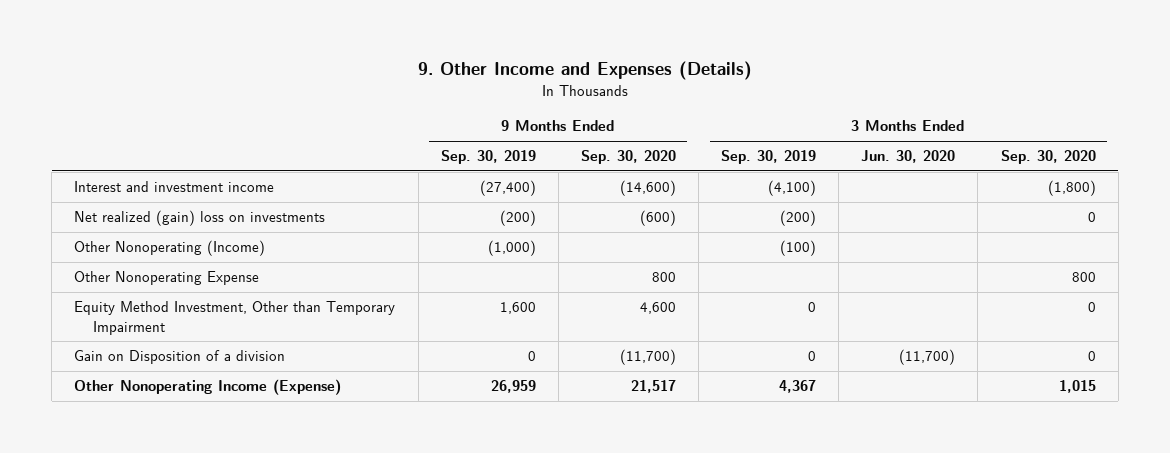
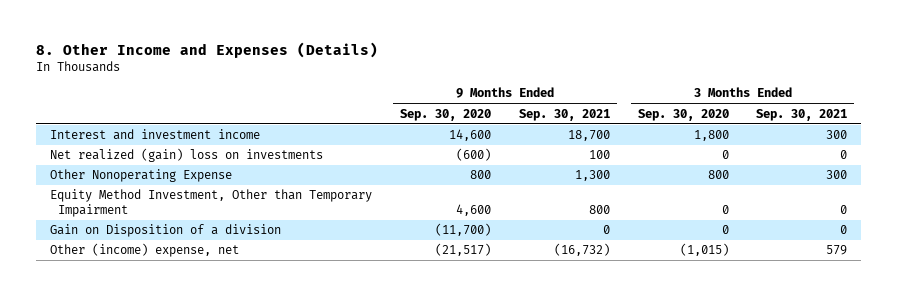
[417,61,752,81] 9. Other Income and Expenses (Details) -> [35,41,378,58] 8. Other Income and Expenses (Details)
[440,150,536,165] Sep. 30, 2019 -> none
[721,150,817,165] Sep. 30, 2019 -> none
[861,150,956,164] Jun. 30, 2020 -> none
none -> [518,108,610,121] Sep. 30, 2021
none -> [756,108,848,121] Sep. 30, 2021
[619,180,676,197] (14,600) -> [448,129,491,142] 14,600
[1047,180,1096,197] (1,800) -> [693,130,729,142] 1,800
[74,240,266,257] Other Nonoperating (Income) -> none
[74,379,342,396] Other Nonoperating Income (Expense) -> [49,243,239,258] Other (income) expense, net
[630,380,676,394] 21,517 -> [434,243,491,257] (21,517)
[1058,380,1096,394] 1,015 -> [679,243,729,257] (1,015)

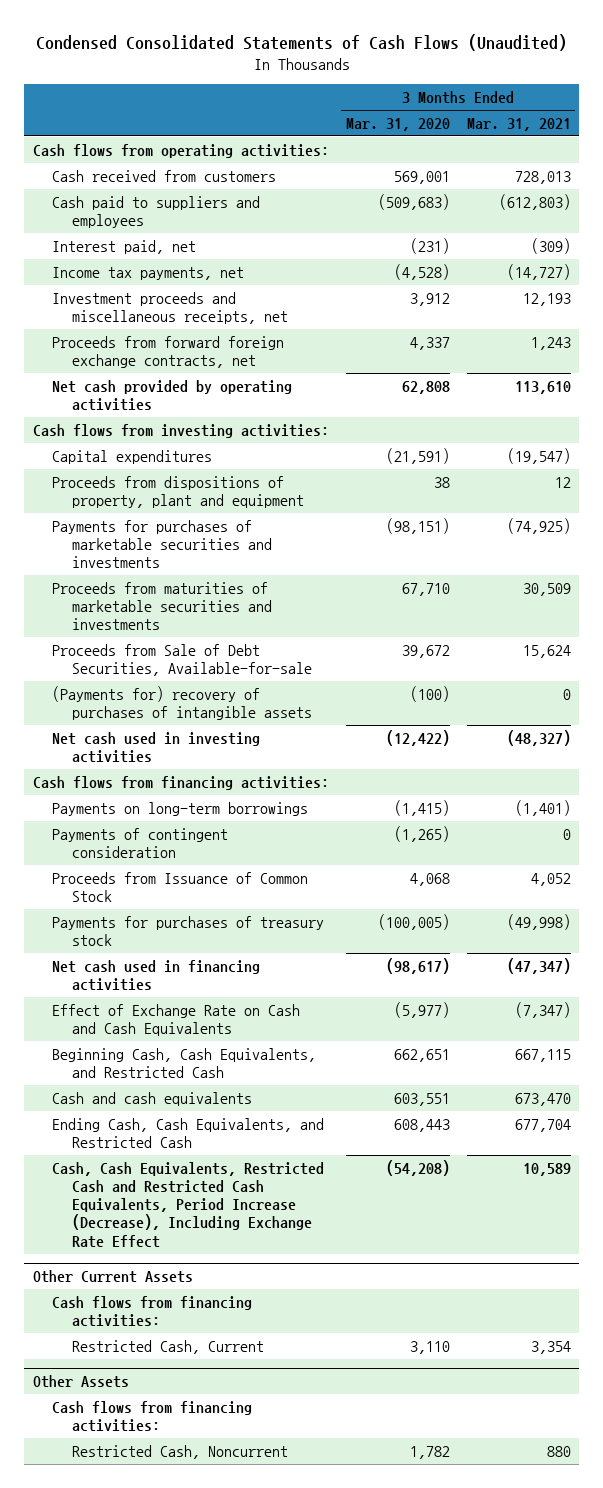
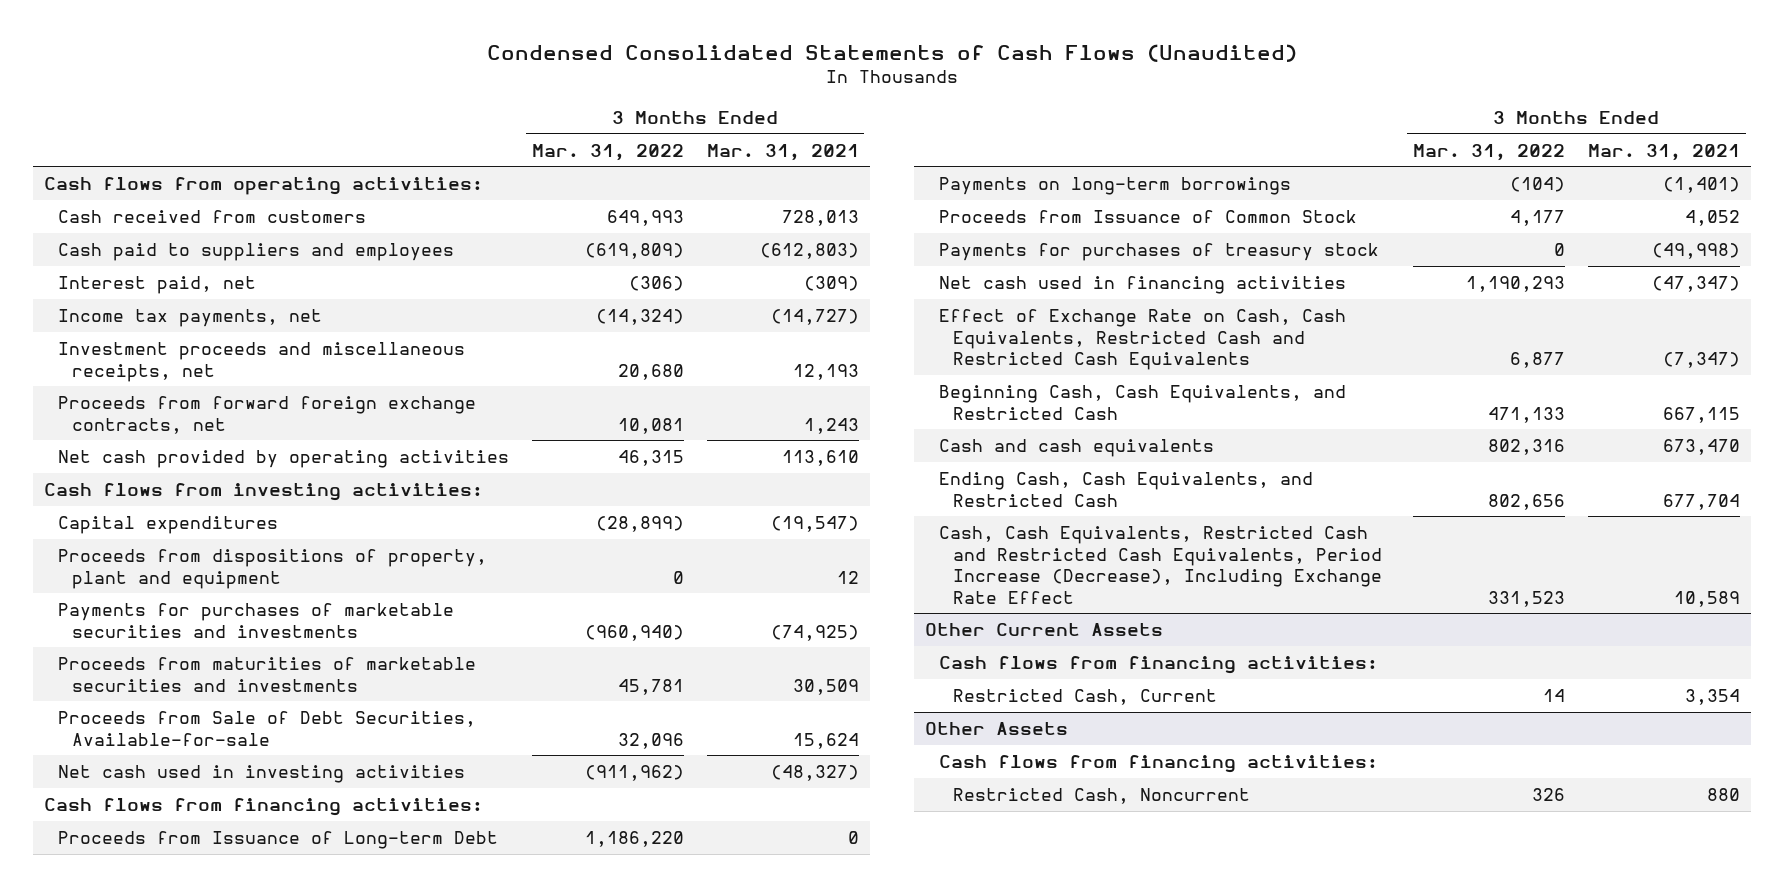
[345,117,450,131] Mar. 31, 2020 -> none
none -> [531,143,684,161] Mar. 31, 2022
[52,685,313,721] (Payments for) recovery of purchases of intangible assets -> none
none -> [57,830,498,849] Proceeds from Issuance of Long-term Debt
[52,827,229,859] Payments of contingent consideration -> none
[52,1003,301,1037] Effect of Exchange Rate on Cash and Cash Equivalents -> [939,308,1347,371] Effect of Exchange Rate on Cash, Cash Equivalents, Restricted Cash and Restricted Cash Equivalents

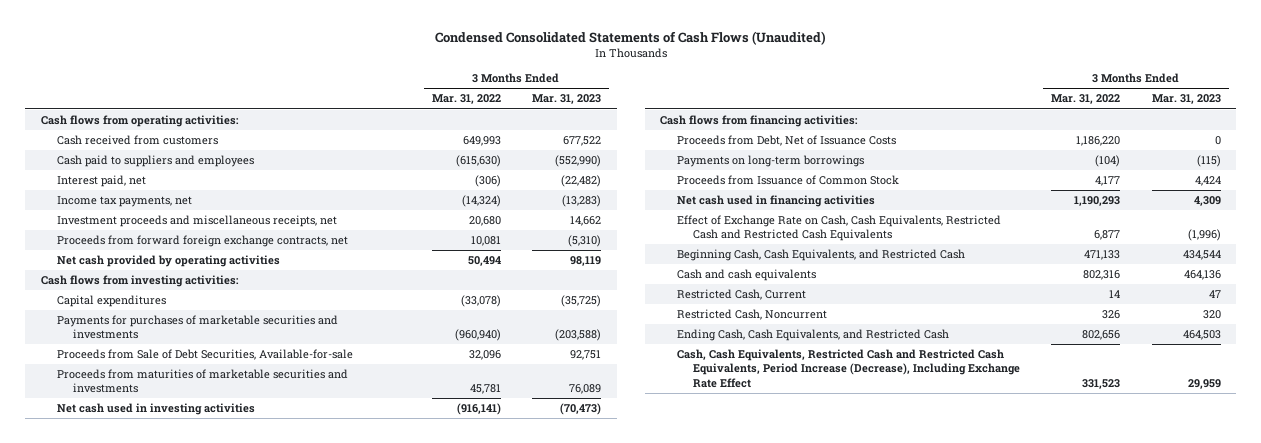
[706,143,859,161] Mar. 31, 2021 -> none
none -> [532,94,602,105] Mar. 31, 2023
[584,242,684,259] (619,809) -> [455,155,501,168] (615,630)
[617,449,684,466] 46,315 -> [467,256,501,267] 50,494
[57,548,487,589] Proceeds from dispositions of property, plant and equipment -> none
[595,515,684,532] (28,899) -> [460,295,501,308] (33,078)
[57,656,476,692] Proceeds from maturities of marketable securities and investments -> [56,369,348,394] Proceeds from maturities of marketable securities and investments
[584,764,684,781] (911,962) -> [456,403,501,416] (916,141)
[57,830,498,849] Proceeds from Issuance of Long-term Debt -> [676,135,896,147] Proceeds from Debt, Net of Issuance Costs
[939,242,1380,261] Payments for purchases of treasury stock -> none
[925,622,1164,636] Other Current Assets -> none
[939,655,1379,674] Cash flows from financing activities: -> none
[925,721,1069,735] Other Assets -> none
[939,754,1379,773] Cash flows from financing activities: -> none
[939,471,1314,507] Ending Cash, Cash Equivalents, and Restricted Cash -> [676,329,949,342] Ending Cash, Cash Equivalents, and Restricted Cash
[939,525,1382,604] Cash, Cash Equivalents, Restricted Cash and Restricted Cash Equivalents, Period Increase (Decrease), Including Exchange Rate Effect -> [676,349,1020,388] Cash, Cash Equivalents, Restricted Cash and Restricted Cash Equivalents, Period Increase (Decrease), Including Exchange Rate Effect

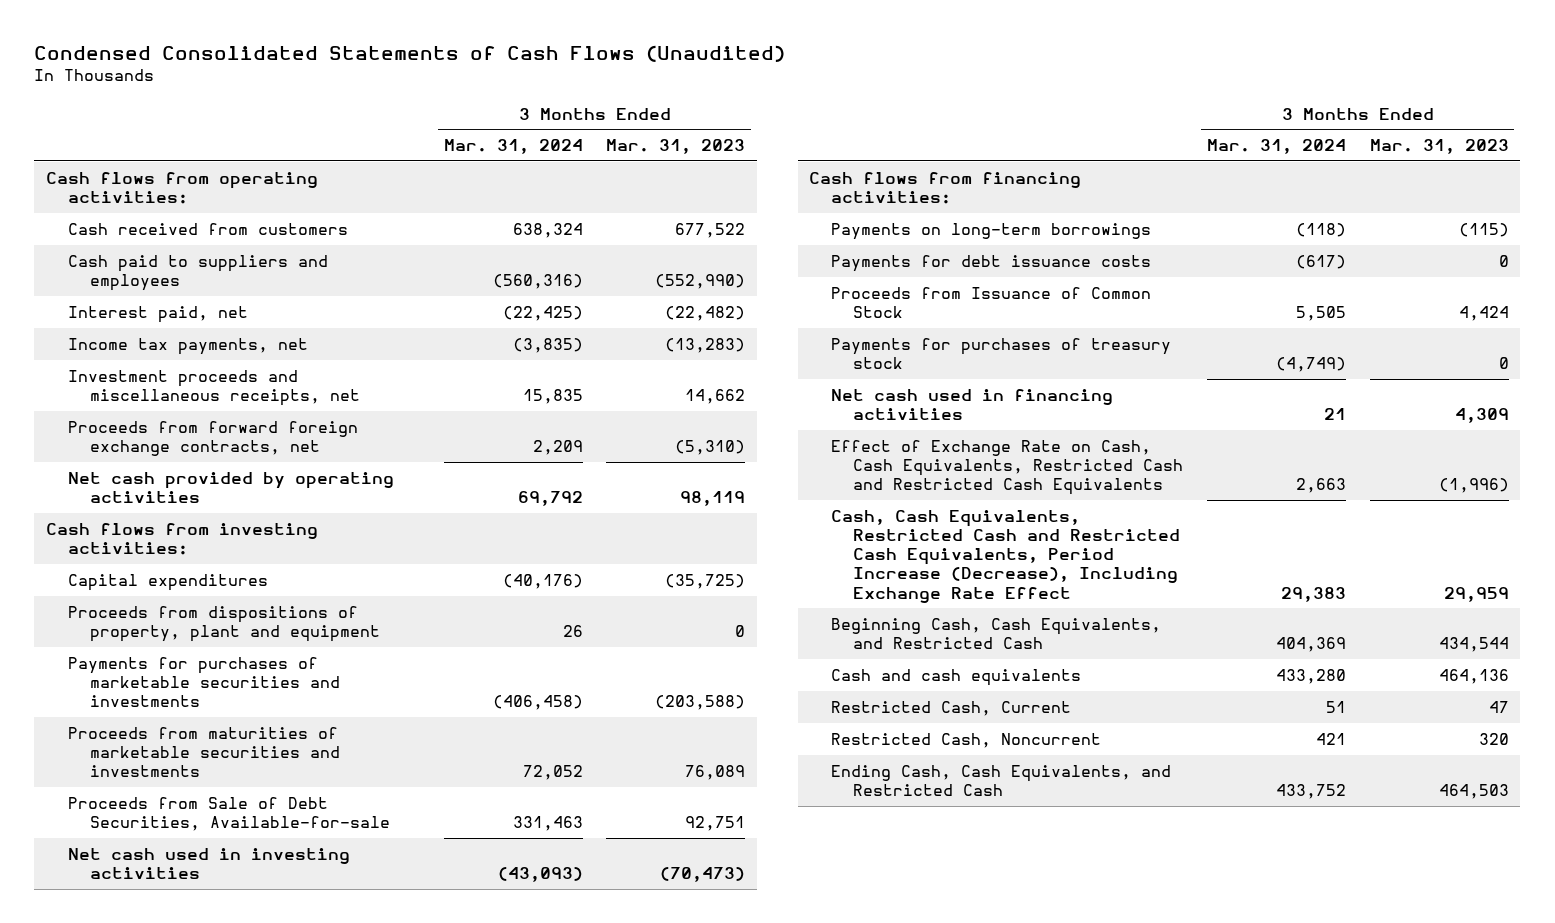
[431,94,501,105] Mar. 31, 2022 -> none
none -> [443,139,583,155] Mar. 31, 2024
none -> [68,605,381,643] Proceeds from dispositions of property, plant and equipment
[56,349,353,361] Proceeds from Sale of Debt Securities, Available-for-sale -> [68,796,391,832] Proceeds from Sale of Debt Securities, Available-for-sale
[676,135,896,147] Proceeds from Debt, Net of Issuance Costs -> none
none -> [831,254,1152,272] Payments for debt issuance costs
none -> [831,337,1172,370] Payments for purchases of treasury stock
[676,349,1020,388] Cash, Cash Equivalents, Restricted Cash and Restricted Cash Equivalents, Period Increase (Decrease), Including Exchange Rate Effect -> [831,509,1181,603] Cash, Cash Equivalents, Restricted Cash and Restricted Cash Equivalents, Period Increase (Decrease), Including Exchange Rate Effect

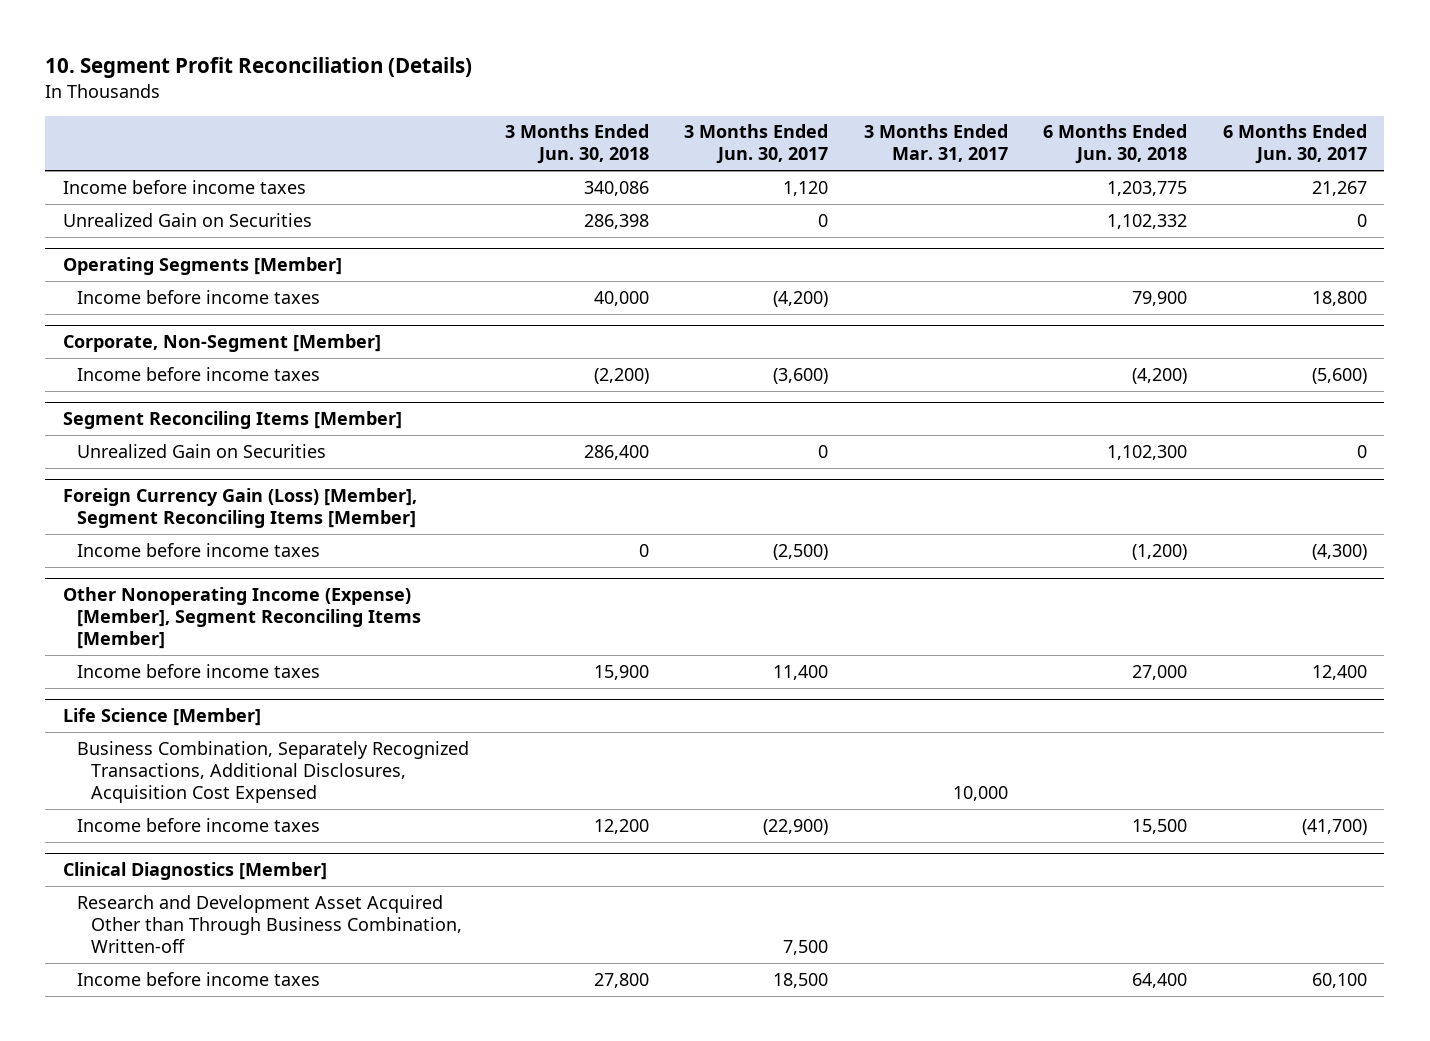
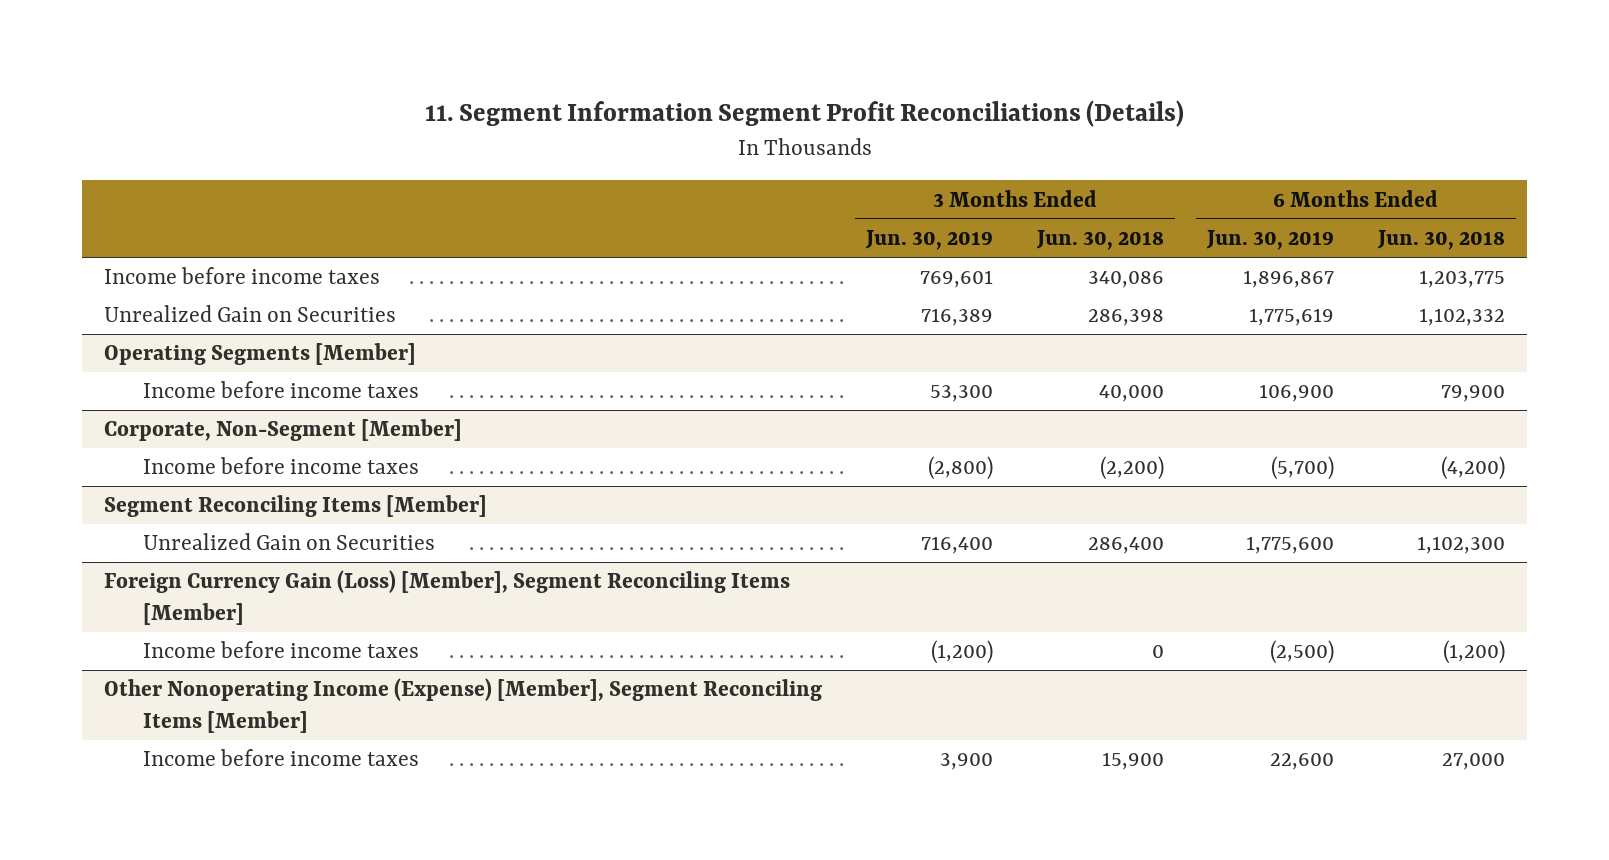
[45,57,473,79] 10. Segment Profit Reconciliation (Details) -> [424,100,1184,128] 11. Segment Information Segment Profit Reconciliations (Details)
[684,124,829,165] 3 Months Ended Jun. 30, 2017 -> none
[863,124,1008,163] 3 Months Ended Mar. 31, 2017 -> none
[1222,124,1367,165] 6 Months Ended Jun. 30, 2017 -> none
none -> [864,230,993,251] Jun. 30, 2019
none -> [1206,230,1335,251] Jun. 30, 2019
[63,707,262,726] Life Science [Member] -> none
[77,740,470,803] Business Combination, Separately Recognized Transactions, Additional Disclosures, Acquisition Cost Expensed -> none
[77,817,321,832] Income before income taxes -> none
[63,861,328,880] Clinical Diagnostics [Member] -> none
[77,894,463,953] Research and Development Asset Acquired Other than Through Business Combination, Written-off -> none
[77,971,321,986] Income before income taxes -> none

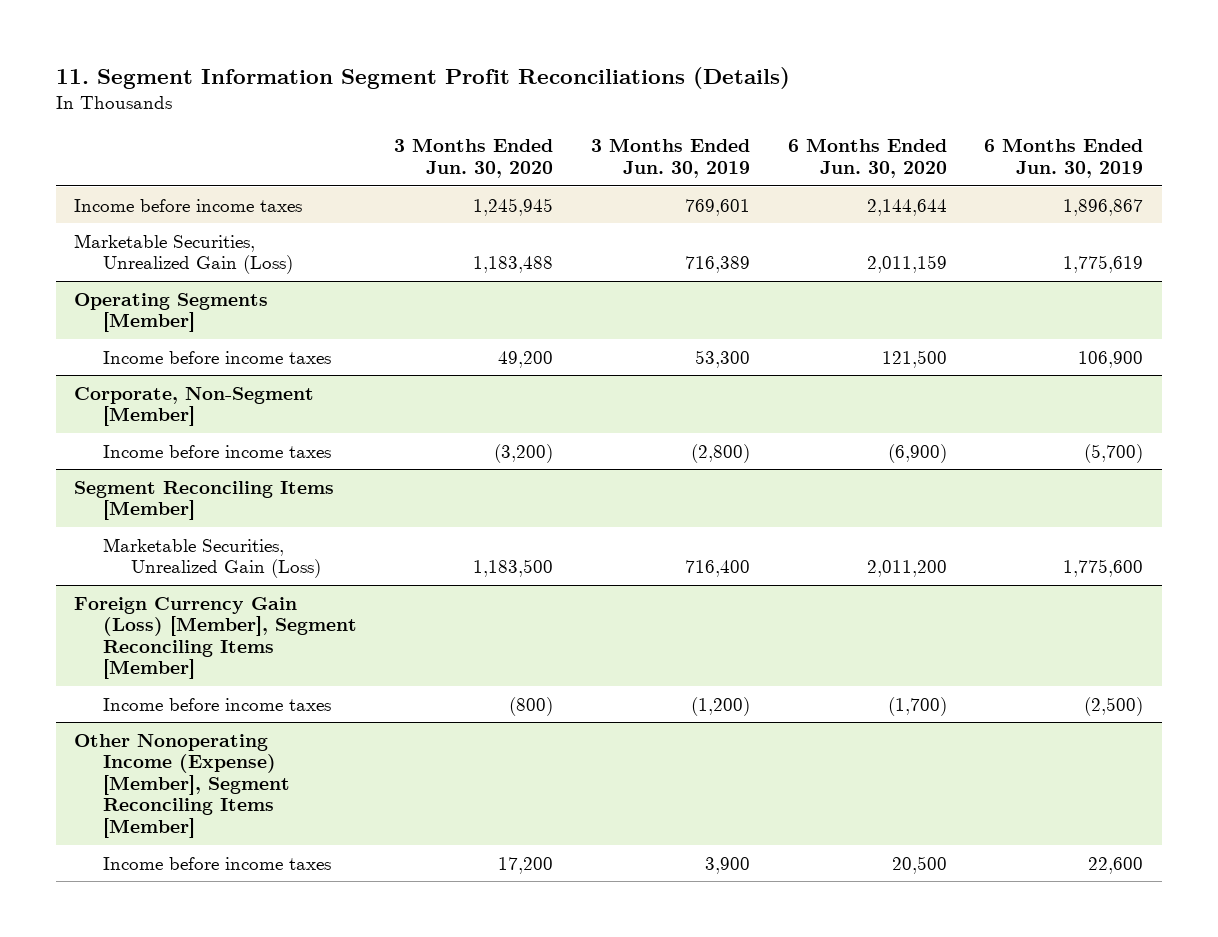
[1035,230,1164,251] Jun. 30, 2018 -> none
[1377,230,1506,251] Jun. 30, 2018 -> none
none -> [394,138,554,178] 3 Months Ended Jun. 30, 2020
none -> [787,138,947,178] 6 Months Ended Jun. 30, 2020
[104,305,397,323] Unrealized Gain on Securities -> [74,233,293,275] Marketable Securities, Unrealized Gain (Loss)
[143,533,436,551] Unrealized Gain on Securities -> [102,537,321,579] Marketable Securities, Unrealized Gain (Loss)

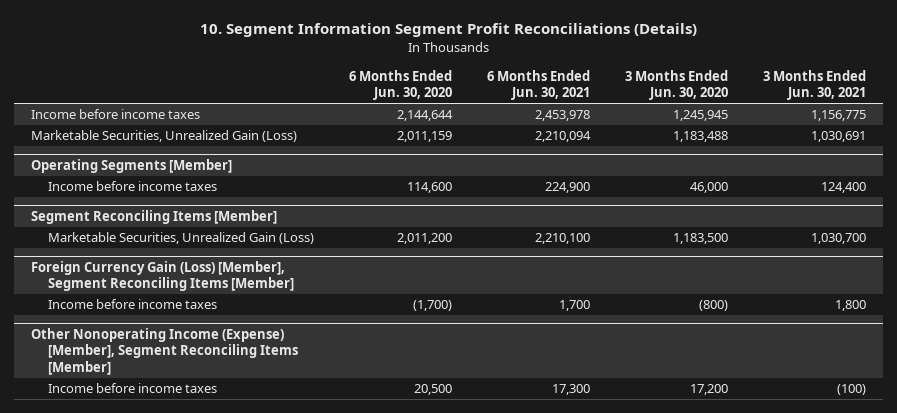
[55,67,790,90] 11. Segment Information Segment Profit Reconciliations (Details) -> [199,23,697,38] 10. Segment Information Segment Profit Reconciliations (Details)
[590,138,750,178] 3 Months Ended Jun. 30, 2019 -> none
[984,138,1144,178] 6 Months Ended Jun. 30, 2019 -> none
none -> [486,69,590,101] 6 Months Ended Jun. 30, 2021
none -> [762,69,866,101] 3 Months Ended Jun. 30, 2021
[74,386,315,427] Corporate, Non-Segment [Member] -> none
[102,444,331,458] Income before income taxes -> none
[498,350,554,368] 49,200 -> [689,182,728,194] 46,000
[881,349,947,368] 121,500 -> [406,182,452,194] 114,600

